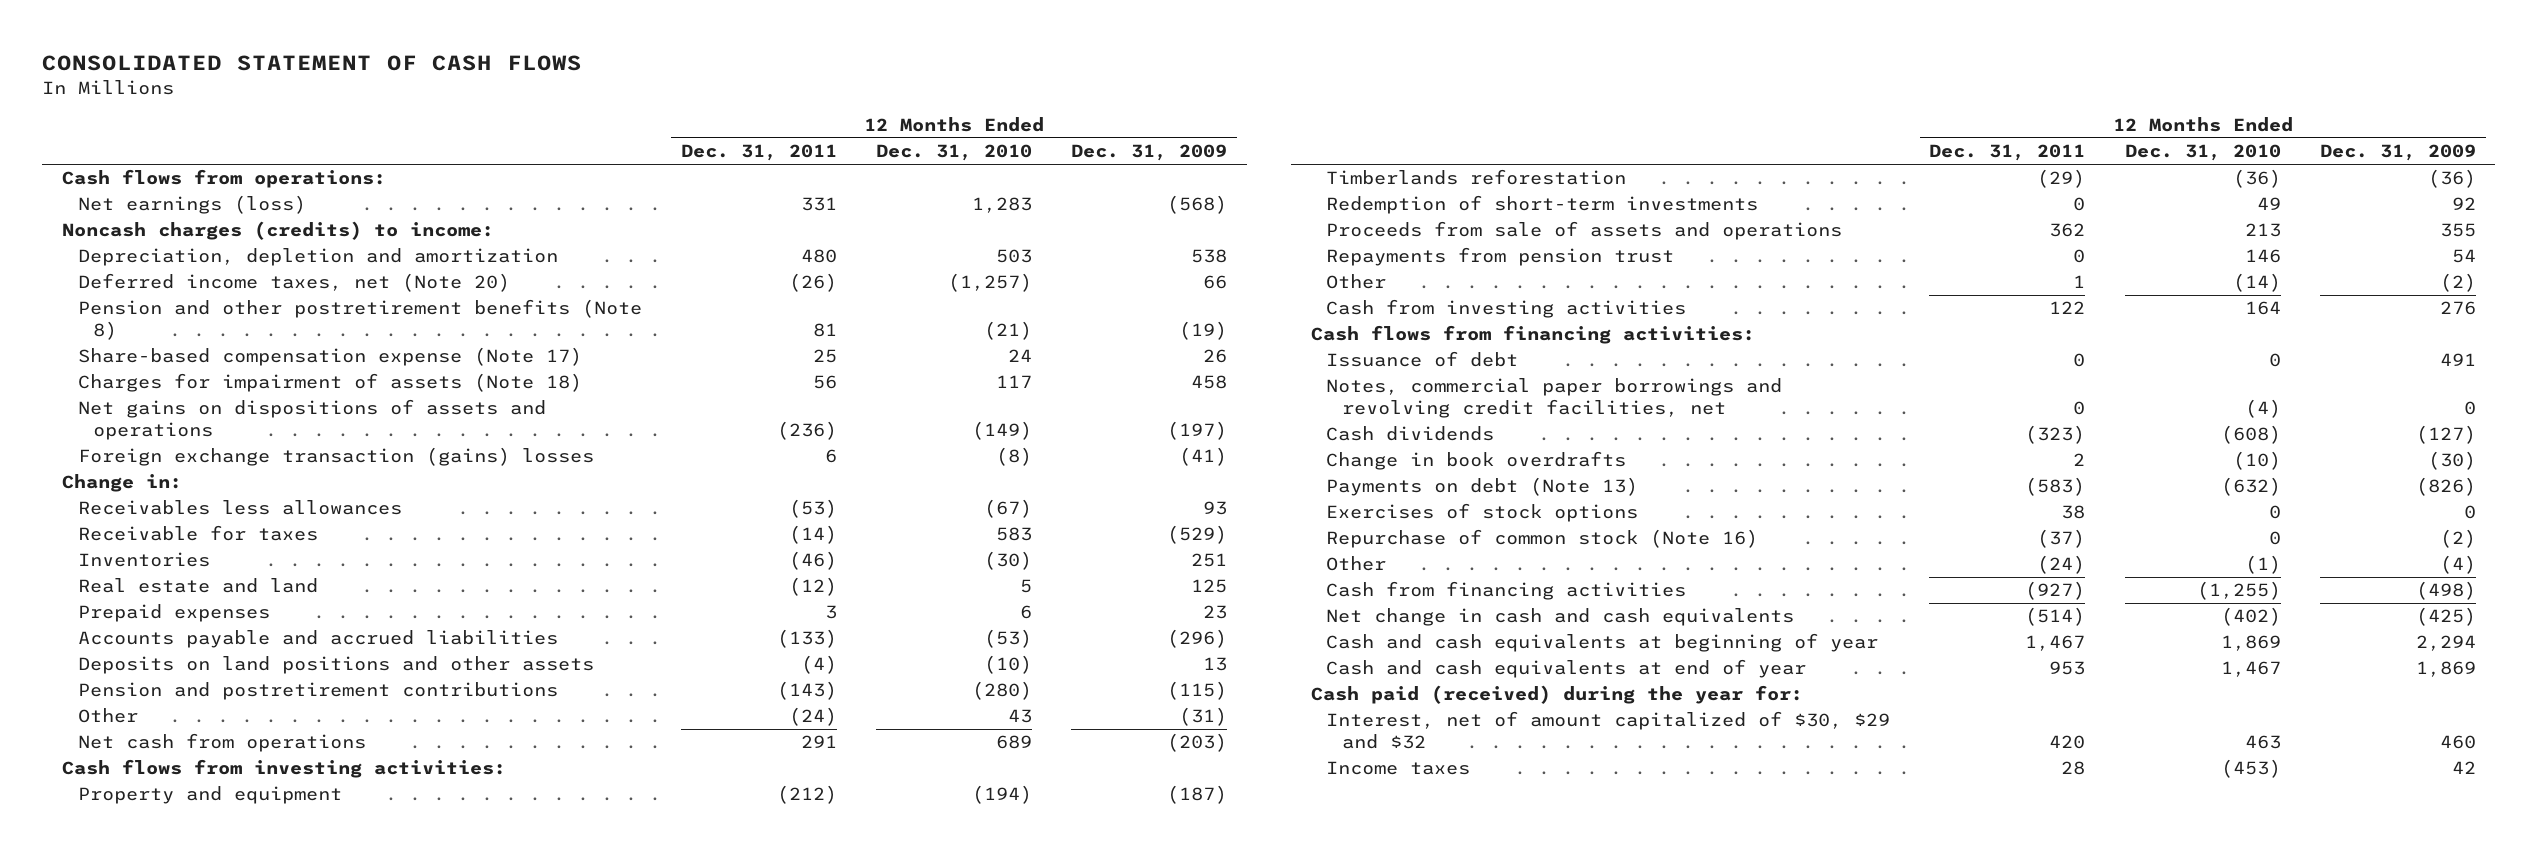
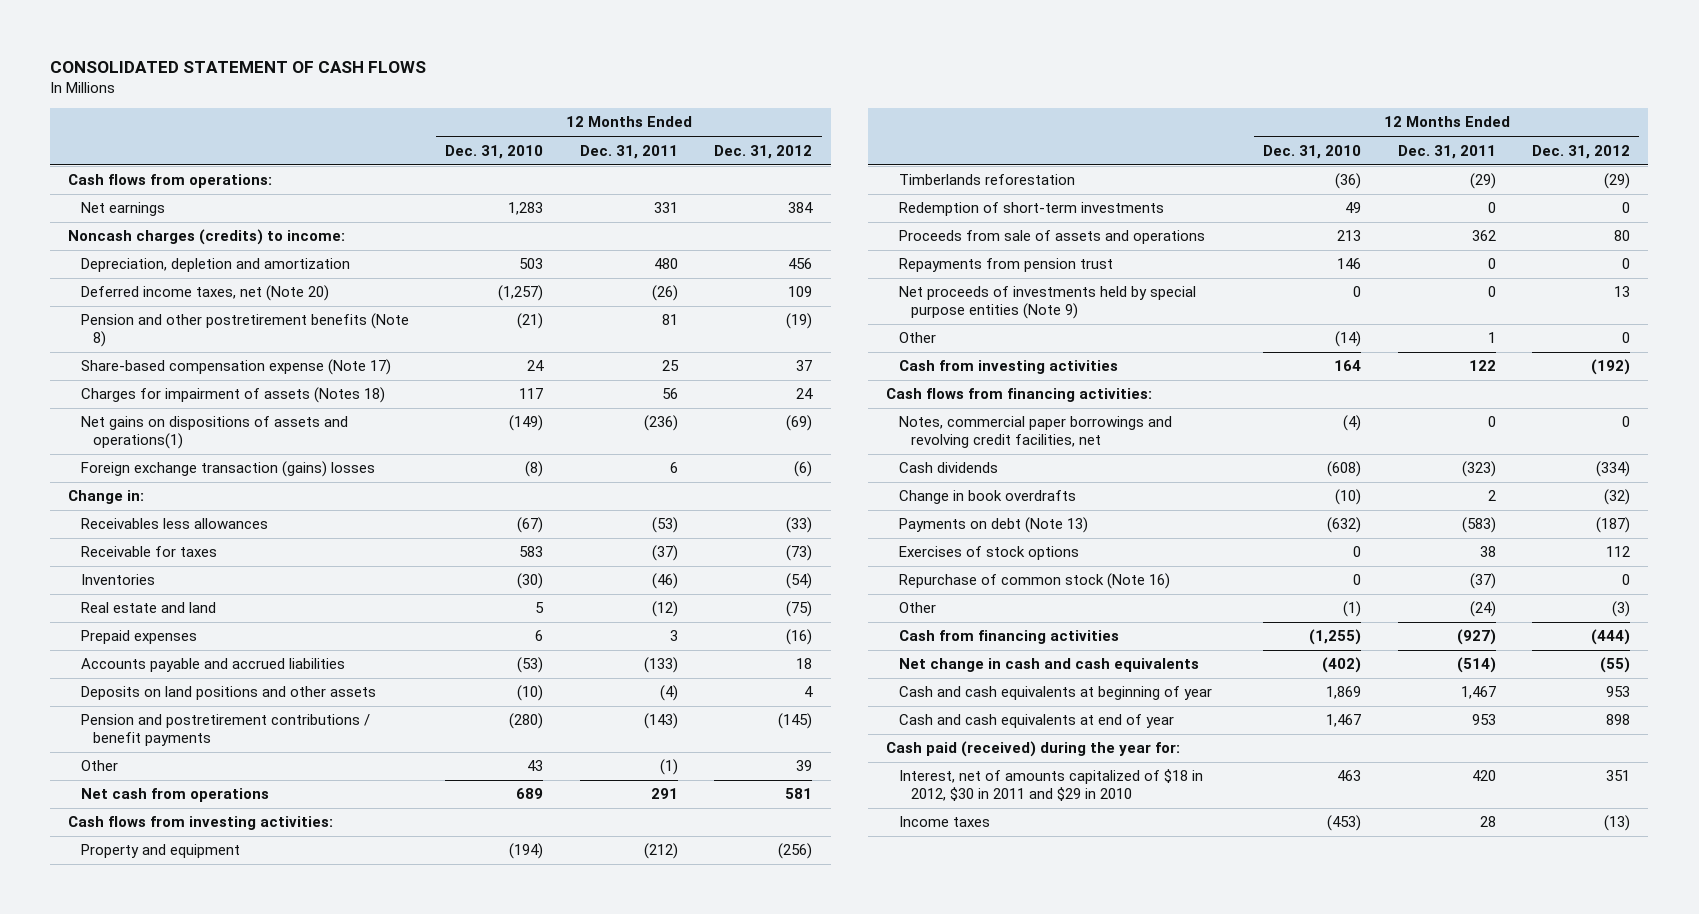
[1071,144,1228,162] Dec. 31, 2009 -> none
none -> [714,144,813,159] Dec. 31, 2012
[77,195,306,215] Net earnings (loss) -> [80,202,165,217] Net earnings
[77,373,582,393] Charges for impairment of assets (Note 18) -> [80,387,385,404] Charges for impairment of assets (Notes 18)
[77,399,546,441] Net gains on dispositions of assets and operations -> [80,416,348,449] Net gains on dispositions of assets and operations(1)
[788,525,837,545] (14) -> [651,545,678,562] (37)
[77,682,558,701] Pension and postretirement contributions -> [80,714,370,746] Pension and postretirement contributions / benefit payments
[788,707,837,727] (24) -> [659,759,678,776] (1)
none -> [898,286,1196,319] Net proceeds of investments held by special purpose entities (Note 9)
[1326,351,1519,368] Issuance of debt -> none
[1326,711,1891,750] Interest, net of amount capitalized of $30, $29 and $32 -> [898,769,1203,801] Interest, net of amounts capitalized of $18 in 2012, $30 in 2011 and $29 in 2010

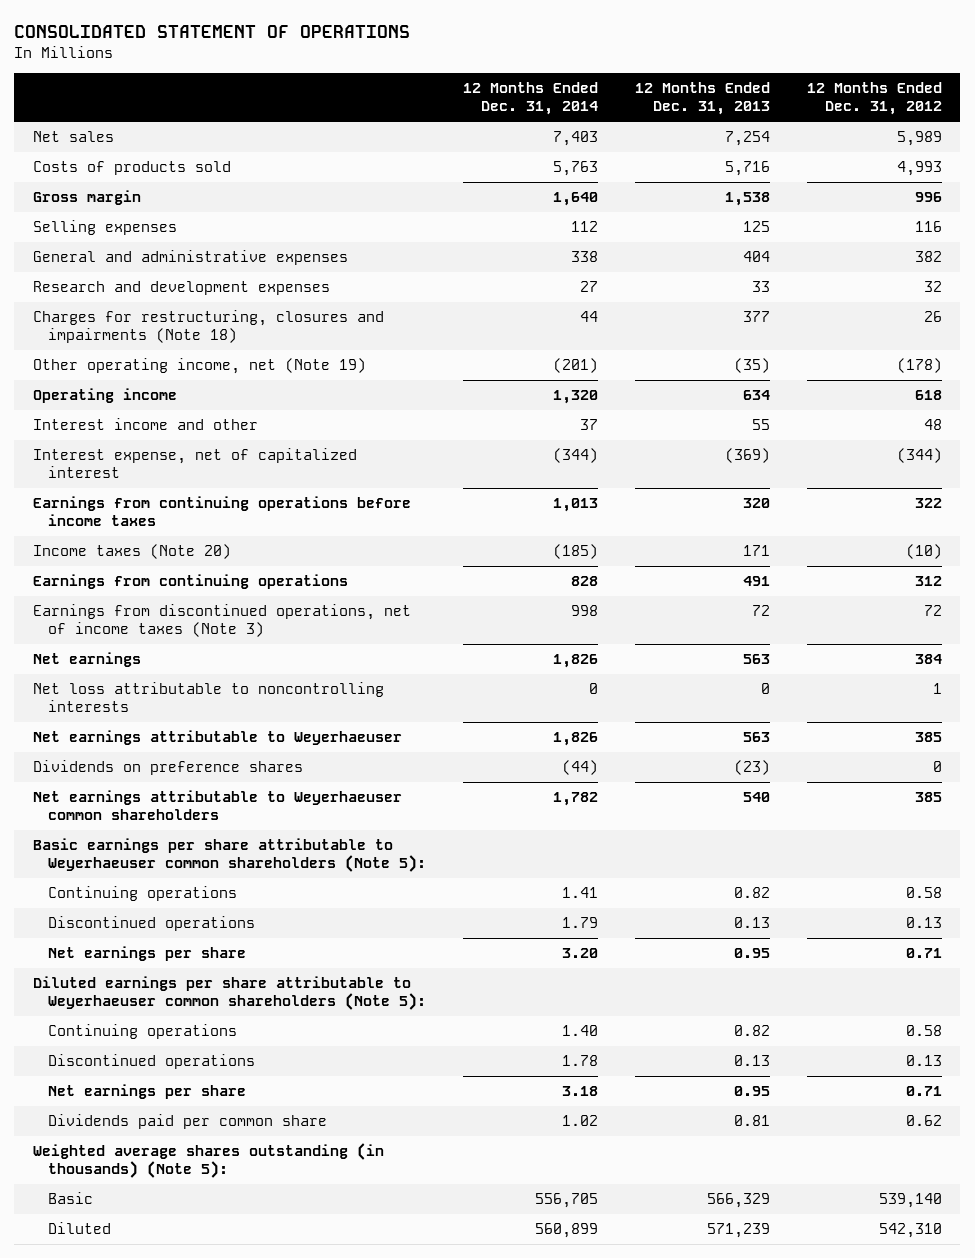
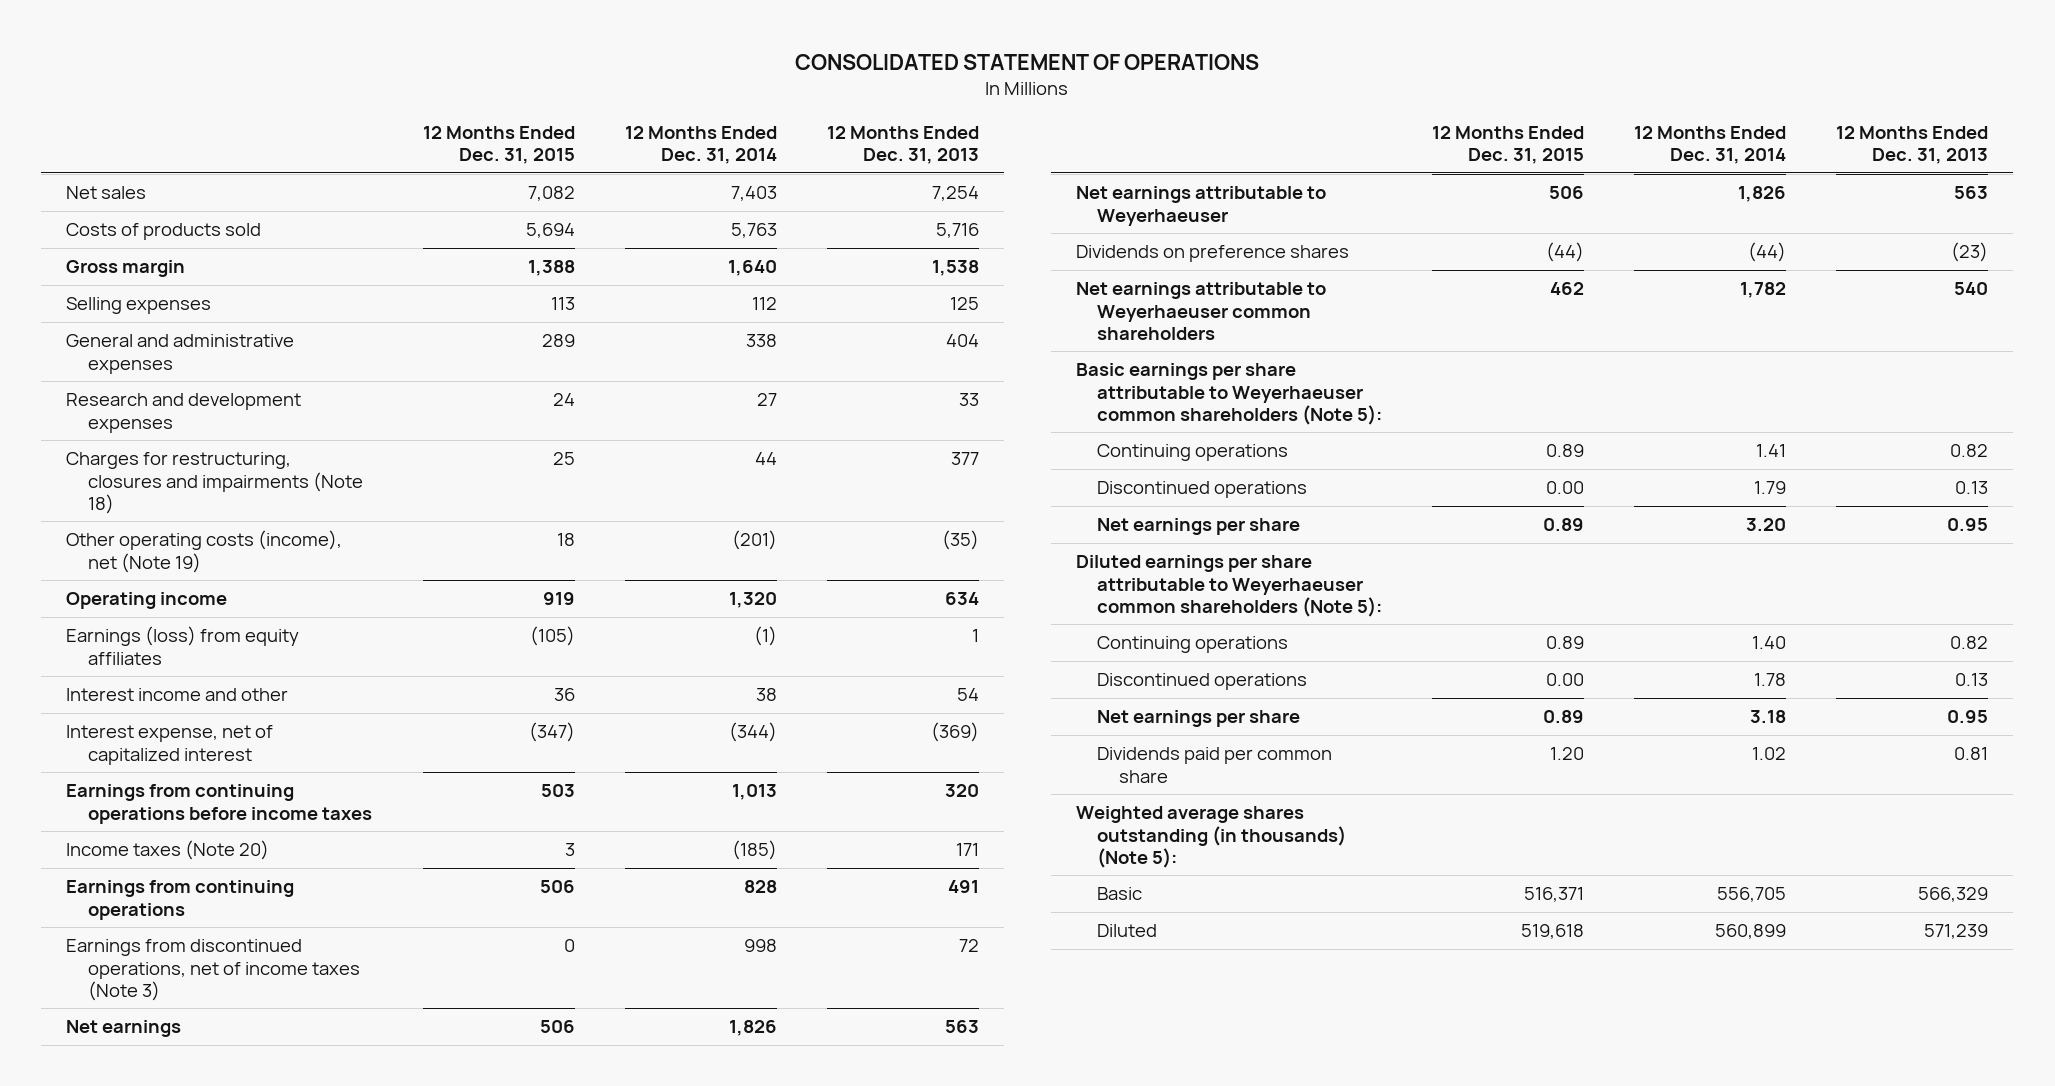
[806,82,942,116] 12 Months Ended Dec. 31, 2012 -> none
none -> [423,125,576,165] 12 Months Ended Dec. 31, 2015
[32,358,366,375] Other operating income, net (Note 19) -> [66,530,343,573] Other operating costs (income), net (Note 19)
none -> [66,626,300,665] Earnings (loss) from equity affiliates
[580,419,599,431] 37 -> [756,688,778,702] 38
[752,419,771,431] 55 -> [957,688,980,702] 54
[32,682,384,713] Net loss attributable to noncontrolling interests -> none

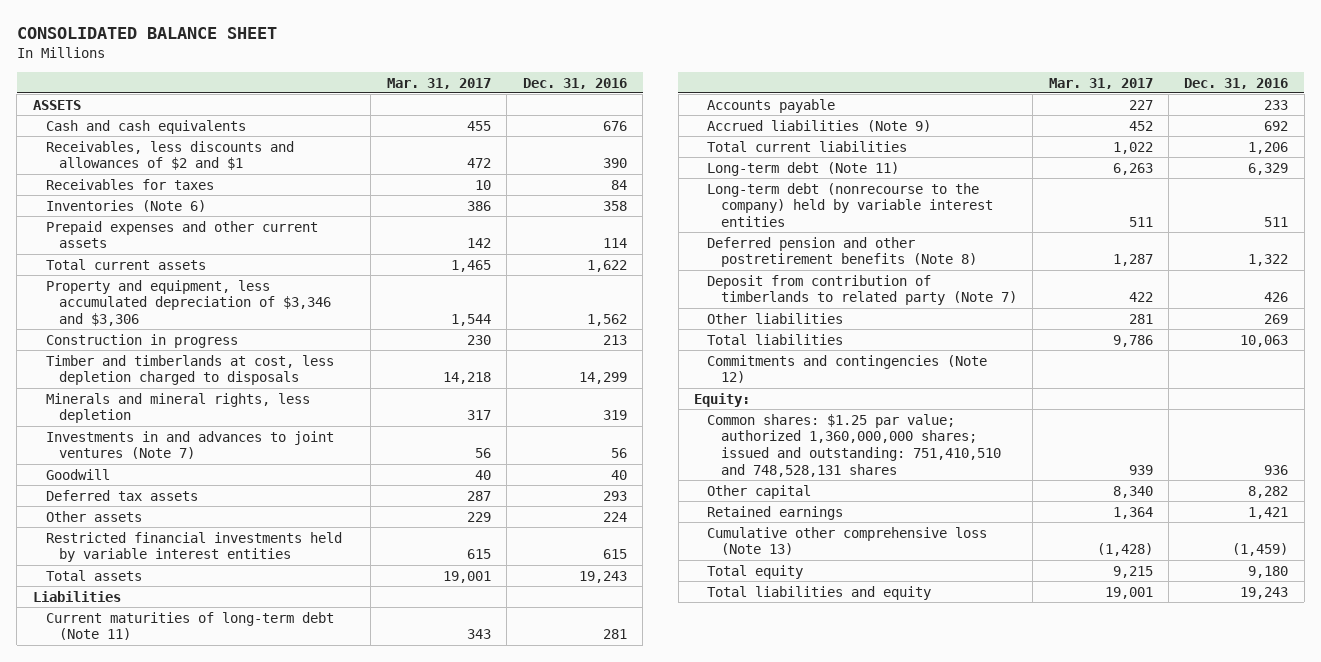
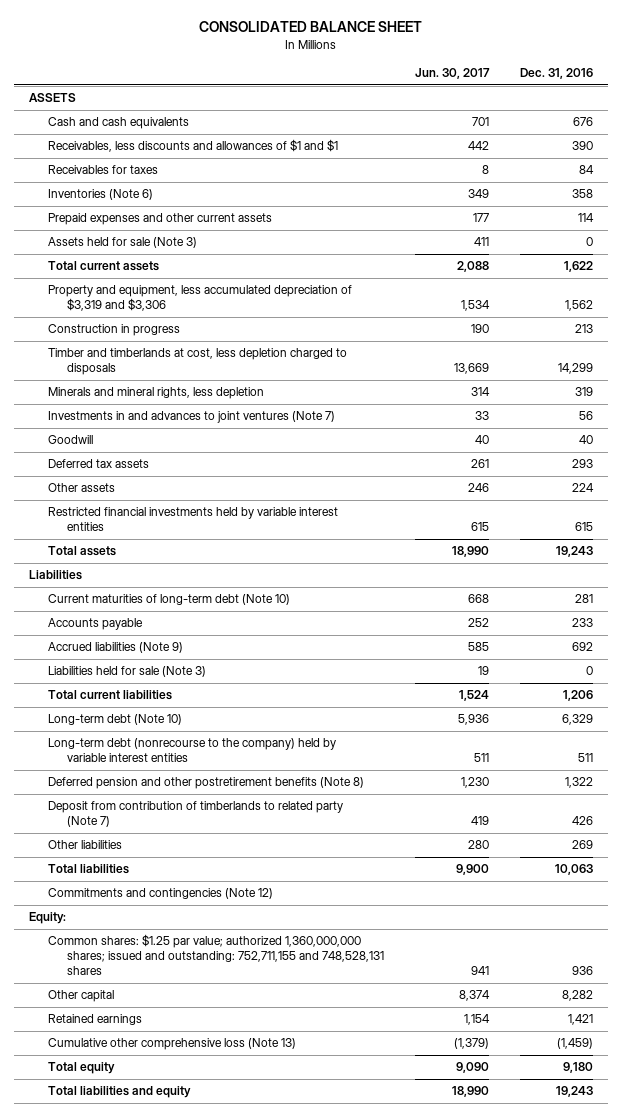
[386,77,491,89] Mar. 31, 2017 -> none
none -> [414,68,490,80] Jun. 30, 2017
[45,140,294,171] Receivables, less discounts and allowances of $2 and $1 -> [48,139,339,153] Receivables, less discounts and allowances of $1 and $1
none -> [48,237,198,249] Assets held for sale (Note 3)
[45,279,331,326] Property and equipment, less accumulated depreciation of $3,346 and $3,306 -> [48,285,353,312] Property and equipment, less accumulated depreciation of $3,319 and $3,306
[45,611,334,641] Current maturities of long-term debt (Note 11) -> [48,594,291,606] Current maturities of long-term debt (Note 10)
none -> [48,666,207,678] Liabilities held for sale (Note 3)
[707,161,900,176] Long-term debt (Note 11) -> [48,714,183,726] Long-term debt (Note 10)
[707,413,1001,477] Common shares: $1.25 par value; authorized 1,360,000,000 shares; issued and outstanding: 751,410,510 and 748,528,131 shares -> [48,934,384,976] Common shares: $1.25 par value; authorized 1,360,000,000 shares; issued and outstanding: 752,711,155 and 748,528,131 shares

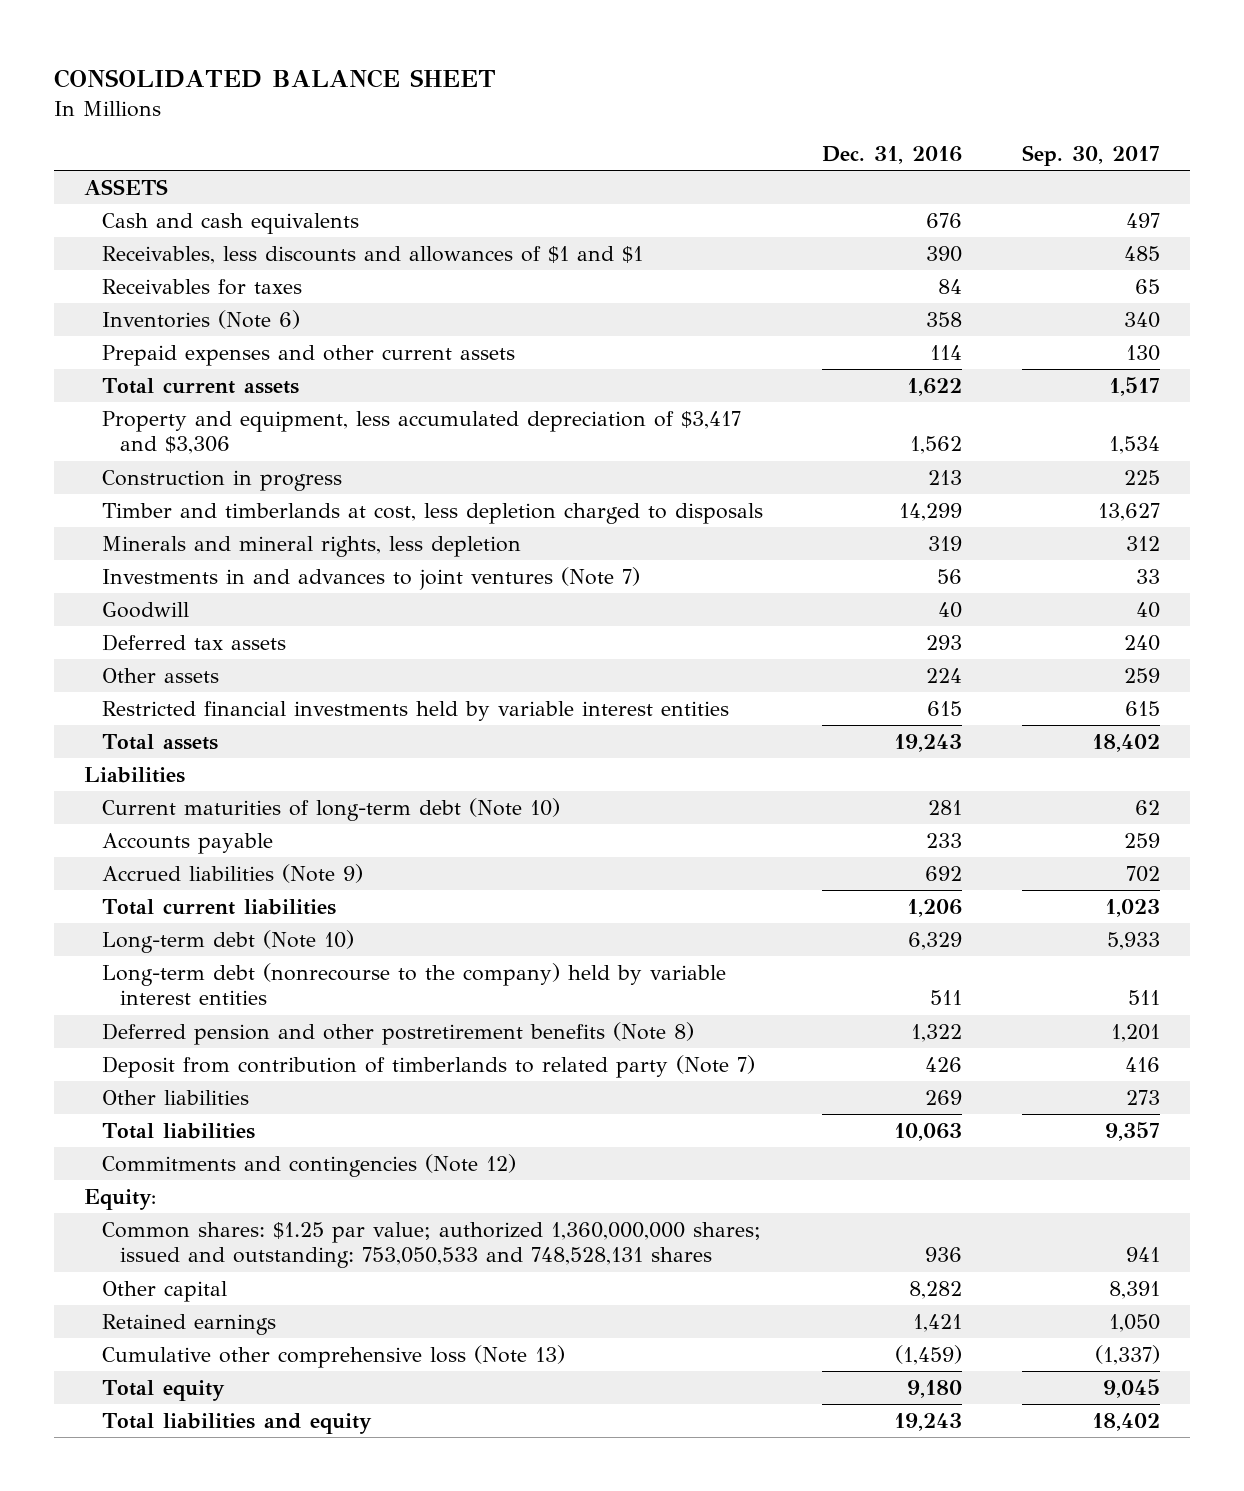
[414,68,490,80] Jun. 30, 2017 -> none
none -> [1022,145,1161,167] Sep. 30, 2017
[48,237,198,249] Assets held for sale (Note 3) -> none
[48,285,353,312] Property and equipment, less accumulated depreciation of $3,319 and $3,306 -> [101,410,741,455] Property and equipment, less accumulated depreciation of $3,417 and $3,306
[48,666,207,678] Liabilities held for sale (Note 3) -> none
[48,934,384,976] Common shares: $1.25 par value; authorized 1,360,000,000 shares; issued and outstanding: 752,711,155 and 748,528,131 shares -> [101,1221,761,1269] Common shares: $1.25 par value; authorized 1,360,000,000 shares; issued and outstanding: 753,050,533 and 748,528,131 shares

